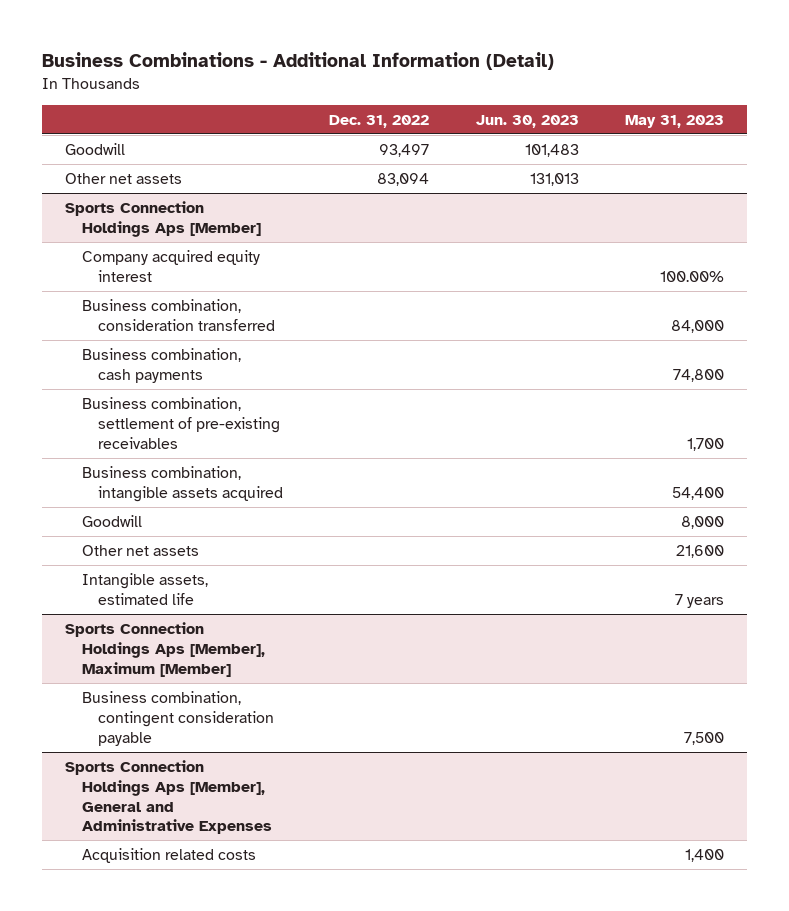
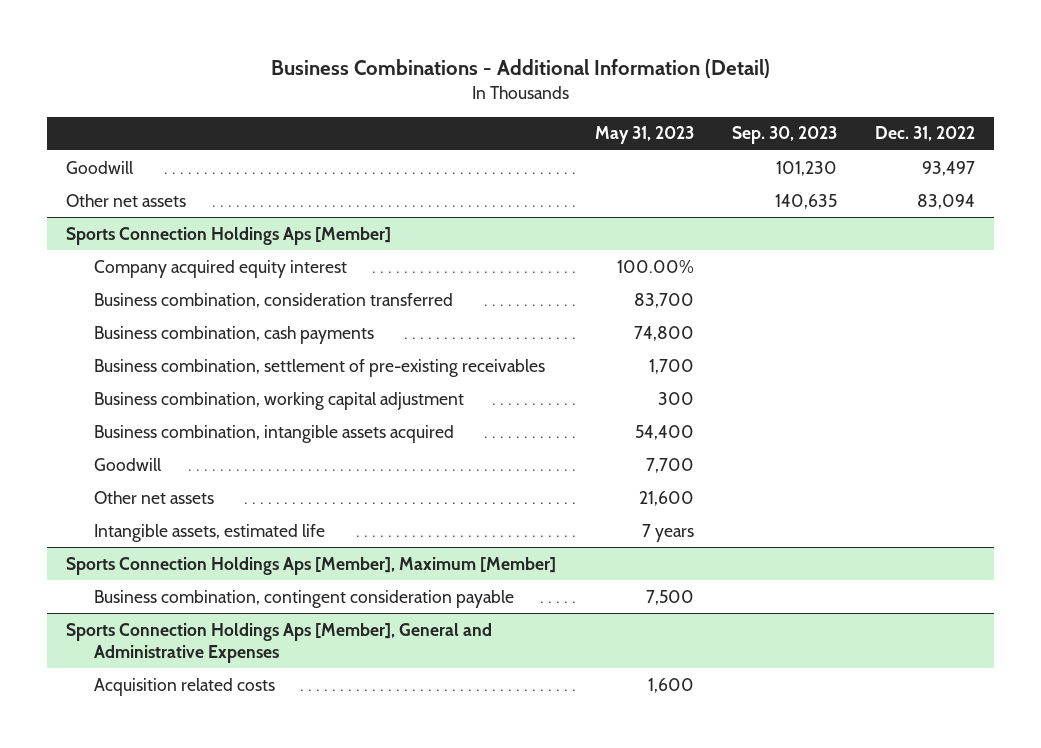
[475,114,579,128] Jun. 30, 2023 -> none
none -> [731,126,837,145] Sep. 30, 2023
[670,319,724,333] 84,000 -> [633,292,694,308] 83,700
none -> [94,391,465,410] Business combination, working capital adjustment
[680,515,724,529] 8,000 -> [645,457,694,473] 7,700
[684,848,724,862] 1,400 -> [647,677,694,693] 1,600

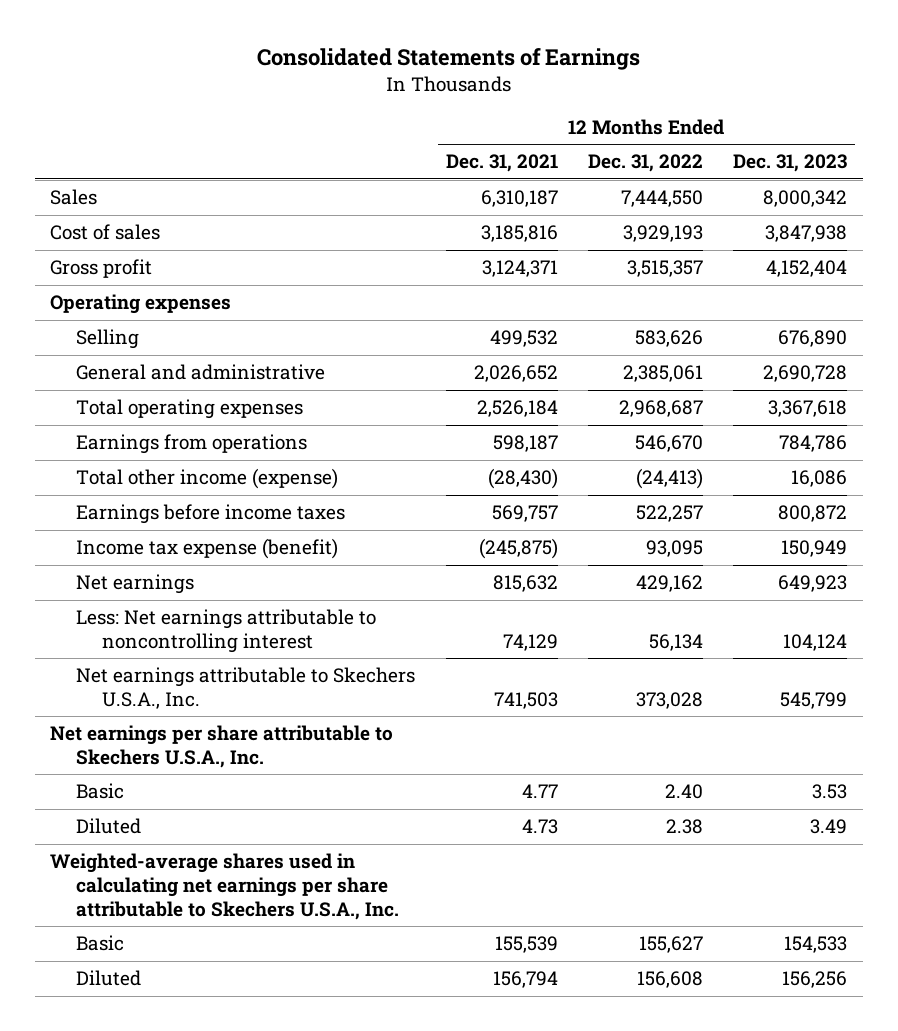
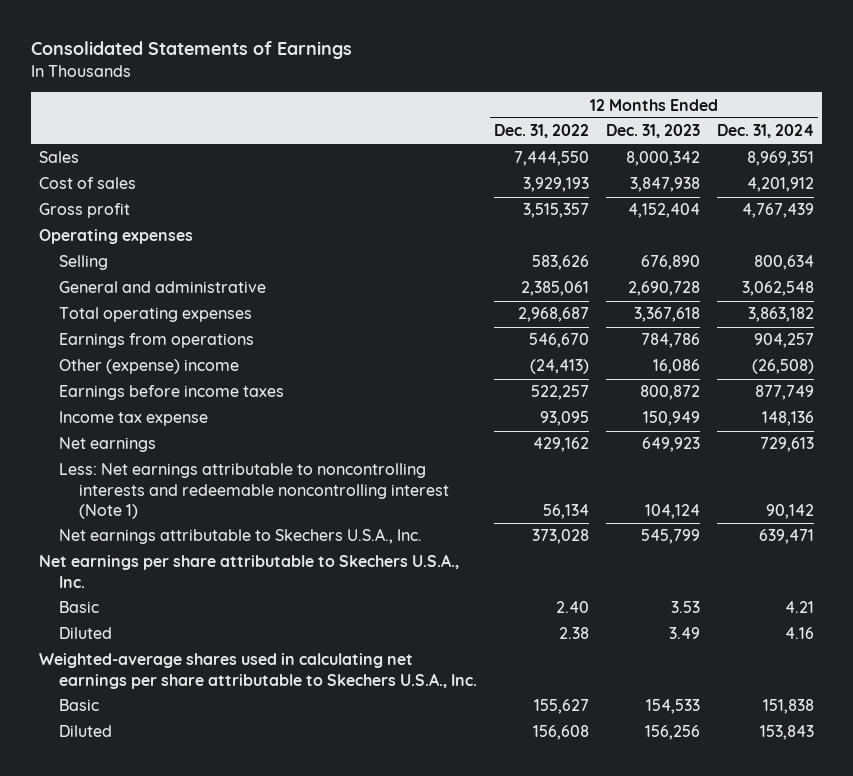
[445,154,558,173] Dec. 31, 2021 -> none
none -> [716,124,814,139] Dec. 31, 2024
[76,468,339,490] Total other income (expense) -> [59,359,240,375] Other (expense) income
[76,538,339,560] Income tax expense (benefit) -> [59,411,209,427] Income tax expense
[76,609,377,653] Less: Net earnings attributable to noncontrolling interest -> [59,463,450,519] Less: Net earnings attributable to noncontrolling interests and redeemable noncontrolling interest (Note 1)

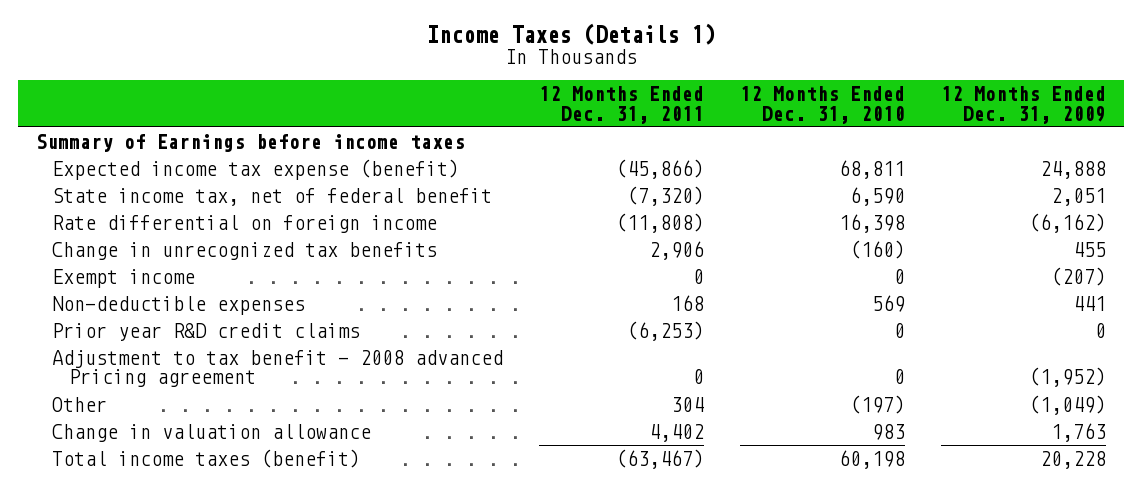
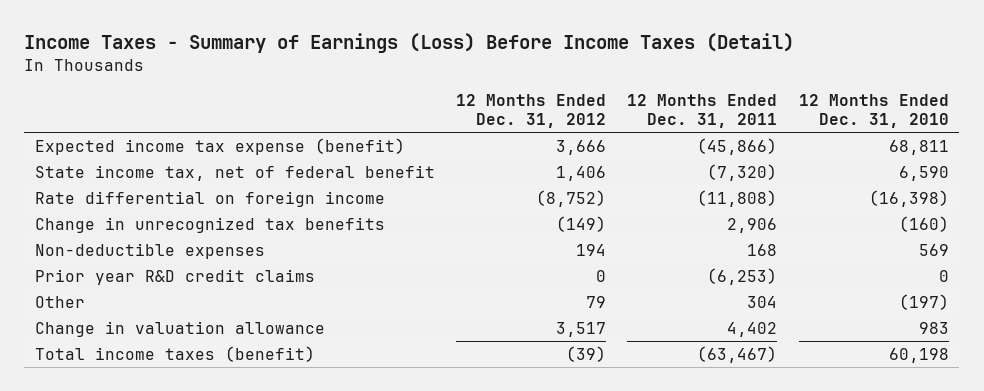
[426,22,715,45] Income Taxes (Details 1) -> [24,33,795,54] Income Taxes - Summary of Earnings (Loss) Before Income Taxes (Detail)
[940,86,1106,124] 12 Months Ended Dec. 31, 2009 -> none
none -> [456,93,607,129] 12 Months Ended Dec. 31, 2012
[35,133,465,152] Summary of Earnings before income taxes -> none
[839,213,906,233] 16,398 -> [868,189,949,207] (16,398)
[52,268,196,288] Exempt income -> none
[52,349,504,388] Adjustment to tax benefit - 2008 advanced Pricing agreement -> none

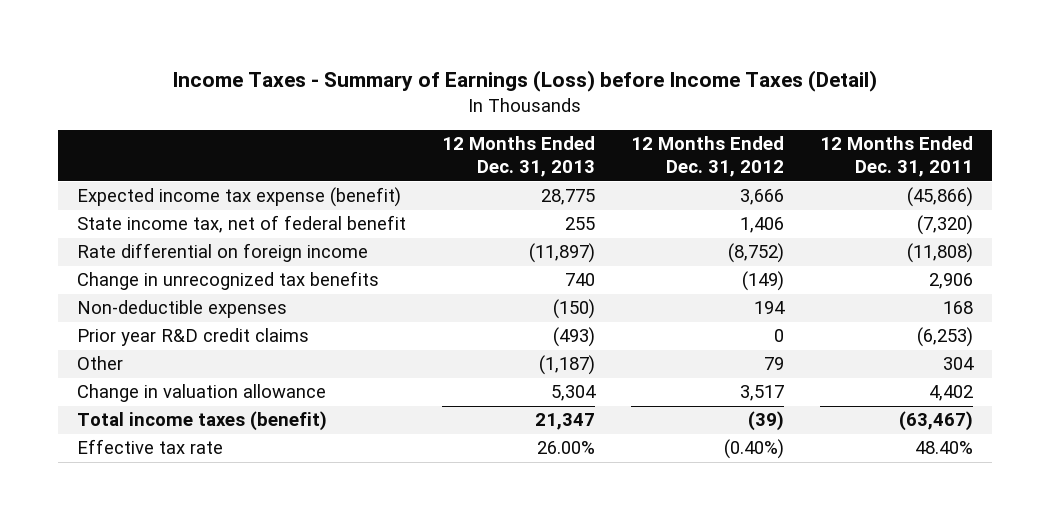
[24,33,795,54] Income Taxes - Summary of Earnings (Loss) Before Income Taxes (Detail) -> [171,69,877,92] Income Taxes - Summary of Earnings (Loss) before Income Taxes (Detail)
[798,93,949,129] 12 Months Ended Dec. 31, 2010 -> none
none -> [441,136,595,178] 12 Months Ended Dec. 31, 2013
none -> [76,439,223,455] Effective tax rate

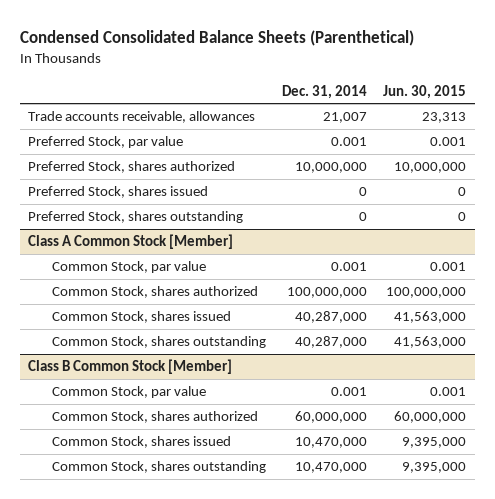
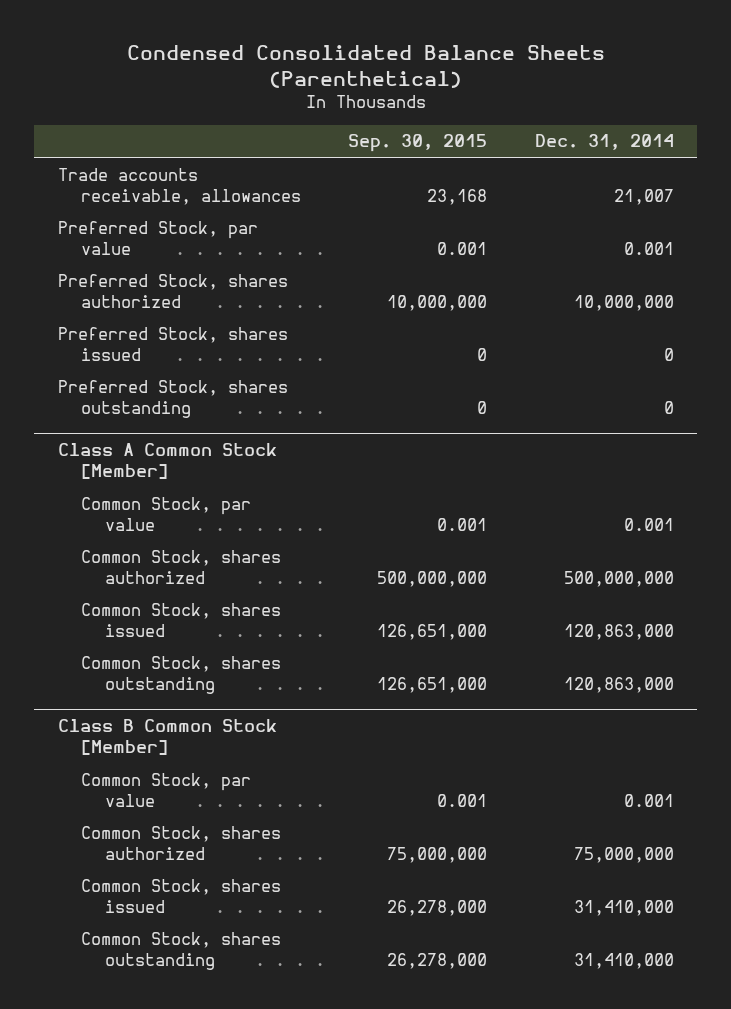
[383,84,467,99] Jun. 30, 2015 -> none
none -> [348,134,488,153] Sep. 30, 2015
[287,287,368,299] 100,000,000 -> [563,570,674,587] 500,000,000
[295,311,368,324] 40,287,000 -> [563,623,674,640] 120,863,000
[295,336,368,349] 40,287,000 -> [563,676,674,693] 120,863,000
[295,411,368,424] 60,000,000 -> [573,846,674,863] 75,000,000
[295,437,368,449] 10,470,000 -> [573,899,674,916] 31,410,000
[295,462,368,474] 10,470,000 -> [573,952,674,969] 31,410,000

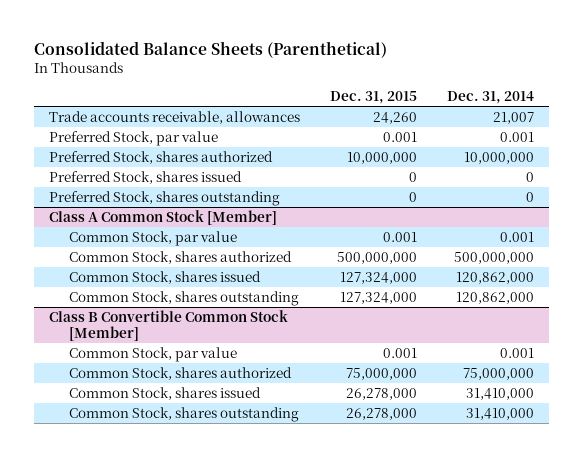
[126,44,605,88] Condensed Consolidated Balance Sheets (Parenthetical) -> [34,41,388,59] Consolidated Balance Sheets (Parenthetical)
[348,134,488,153] Sep. 30, 2015 -> none
none -> [330,91,418,105] Dec. 31, 2015
[563,623,674,640] 120,863,000 -> [456,271,535,284] 120,862,000
[563,676,674,693] 120,863,000 -> [456,291,535,304] 120,862,000
[57,719,277,756] Class B Common Stock [Member] -> [49,309,289,341] Class B Convertible Common Stock [Member]

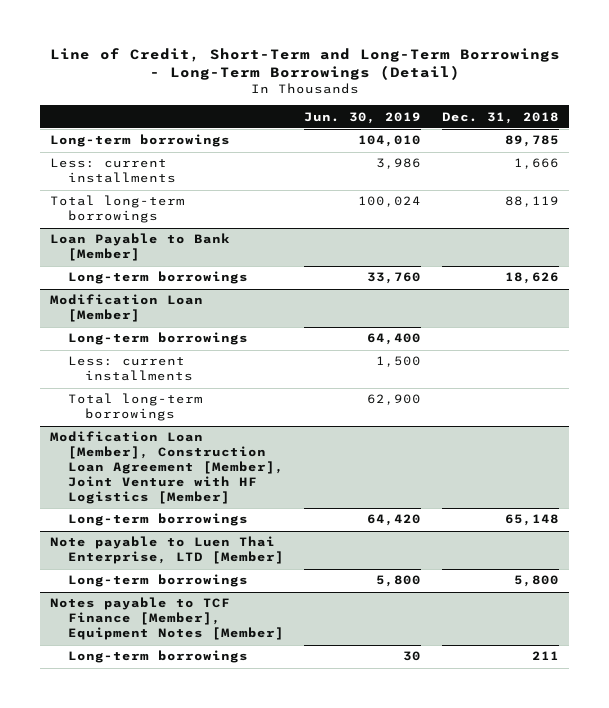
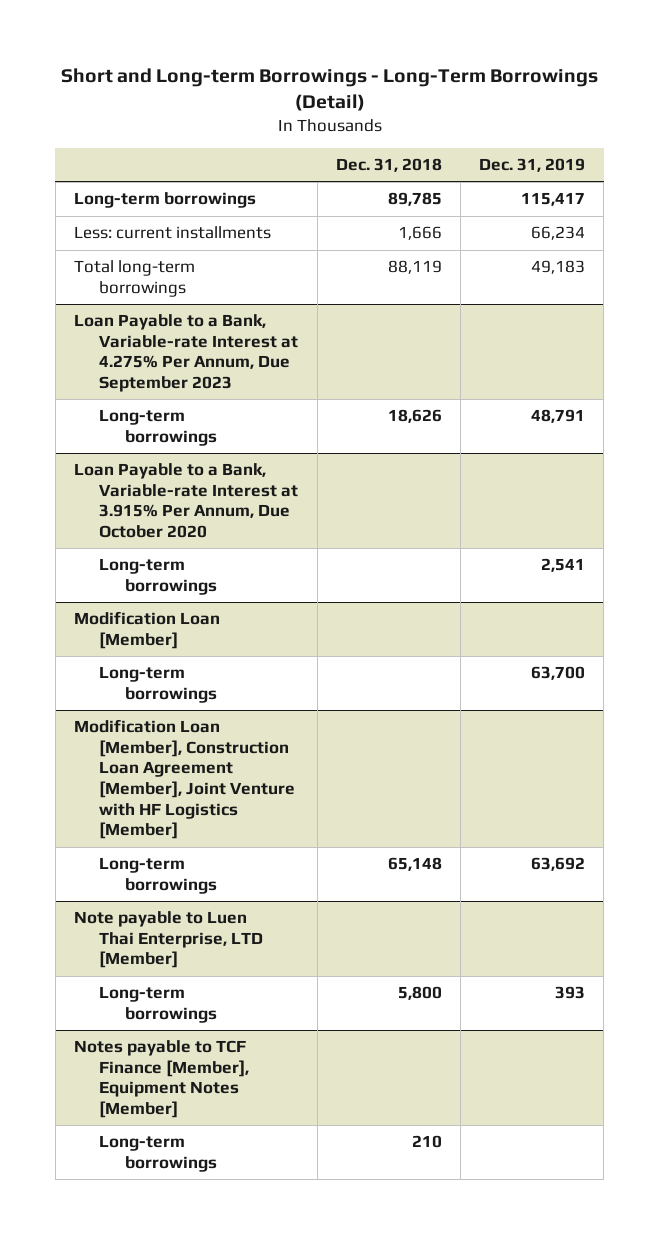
[49,47,560,81] Line of Credit, Short-Term and Long-Term Borrowings - Long-Term Borrowings (Detail) -> [60,67,598,111] Short and Long-term Borrowings - Long-Term Borrowings (Detail)
[304,111,422,124] Jun. 30, 2019 -> none
none -> [479,158,586,173] Dec. 31, 2019
[50,233,231,262] Loan Payable to Bank [Member] -> none
none -> [74,314,299,393] Loan Payable to a Bank, Variable-rate Interest at 4.275% Per Annum, Due September 2023
none -> [74,463,299,539] Loan Payable to a Bank, Variable-rate Interest at 3.915% Per Annum, Due October 2020
none -> [99,558,217,595] Long-term borrowings
[67,356,194,382] Less: current installments -> none
[67,393,203,422] Total long-term borrowings -> none
[532,651,560,661] 211 -> [411,1135,442,1149] 210

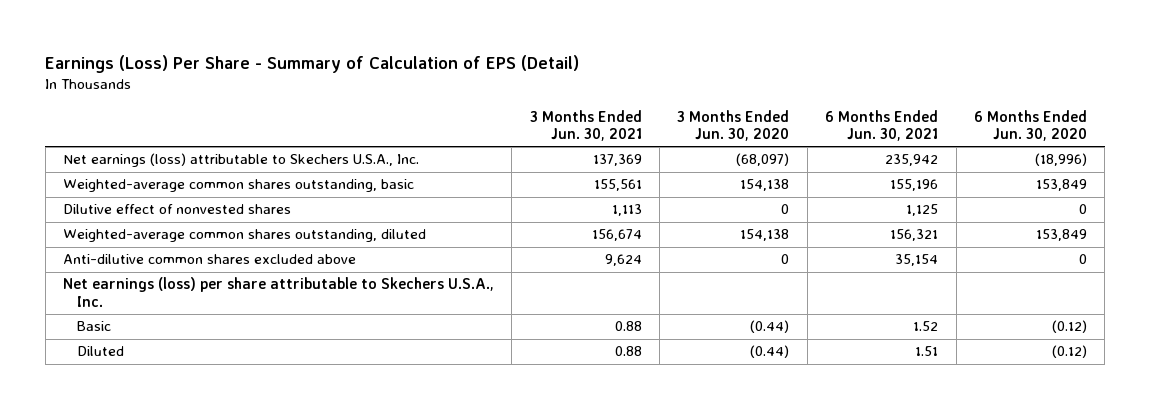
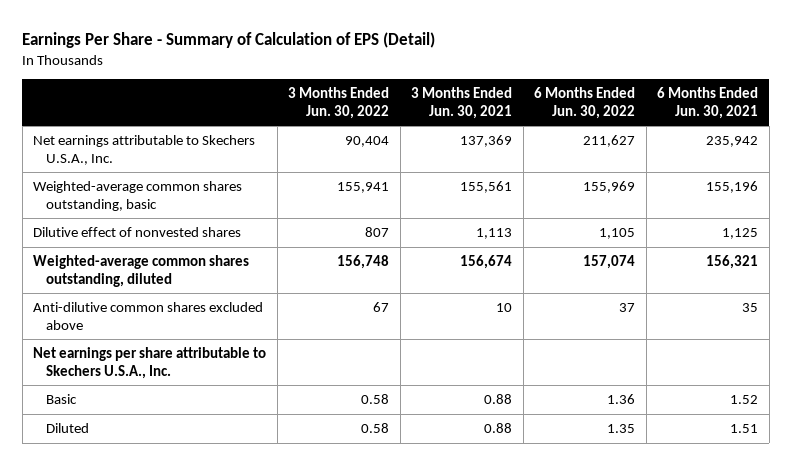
[45,54,580,73] Earnings (Loss) Per Share - Summary of Calculation of EPS (Detail) -> [22,31,436,48] Earnings Per Share - Summary of Calculation of EPS (Detail)
[677,109,790,142] 3 Months Ended Jun. 30, 2020 -> none
[974,109,1088,142] 6 Months Ended Jun. 30, 2020 -> none
none -> [288,87,390,119] 3 Months Ended Jun. 30, 2022
none -> [534,87,636,119] 6 Months Ended Jun. 30, 2022
[62,153,419,168] Net earnings (loss) attributable to Skechers U.S.A., Inc. -> [33,135,256,165] Net earnings attributable to Skechers U.S.A., Inc.
[604,254,642,267] 9,624 -> [496,303,513,313] 10
[895,254,939,267] 35,154 -> [742,303,759,313] 35
[62,277,494,308] Net earnings (loss) per share attributable to Skechers U.S.A., Inc. -> [33,347,267,379] Net earnings per share attributable to Skechers U.S.A., Inc.

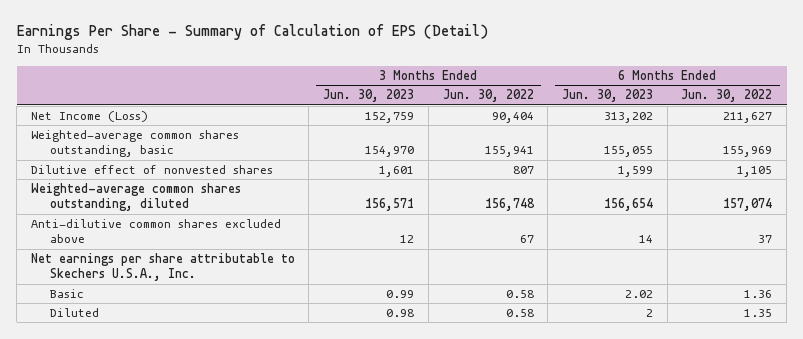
[411,87,513,119] 3 Months Ended Jun. 30, 2021 -> none
[657,87,759,119] 6 Months Ended Jun. 30, 2021 -> none
none -> [323,89,415,103] Jun. 30, 2023
none -> [561,89,653,103] Jun. 30, 2023
[33,135,256,165] Net earnings attributable to Skechers U.S.A., Inc. -> [30,111,148,123] Net Income (Loss)

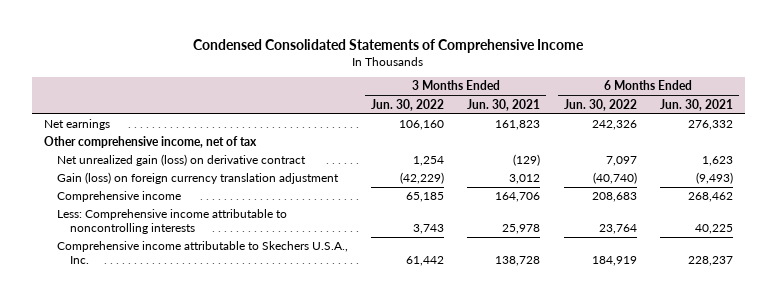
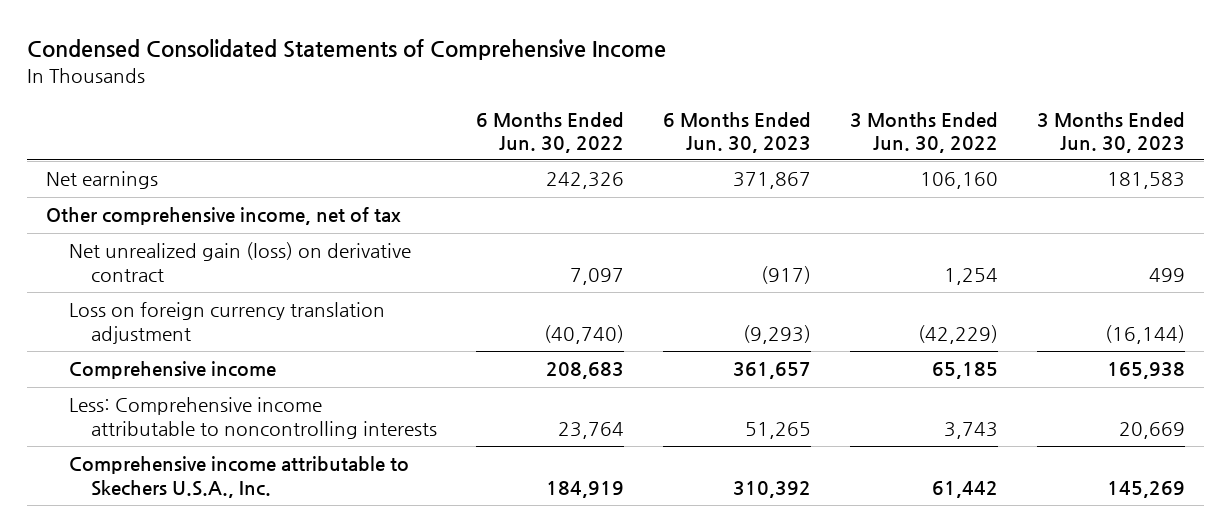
[467,98,541,111] Jun. 30, 2021 -> none
[660,98,734,111] Jun. 30, 2021 -> none
none -> [663,111,812,153] 6 Months Ended Jun. 30, 2023
none -> [1036,111,1185,153] 3 Months Ended Jun. 30, 2023
[56,172,339,185] Gain (loss) on foreign currency translation adjustment -> [68,302,385,344] Loss on foreign currency translation adjustment

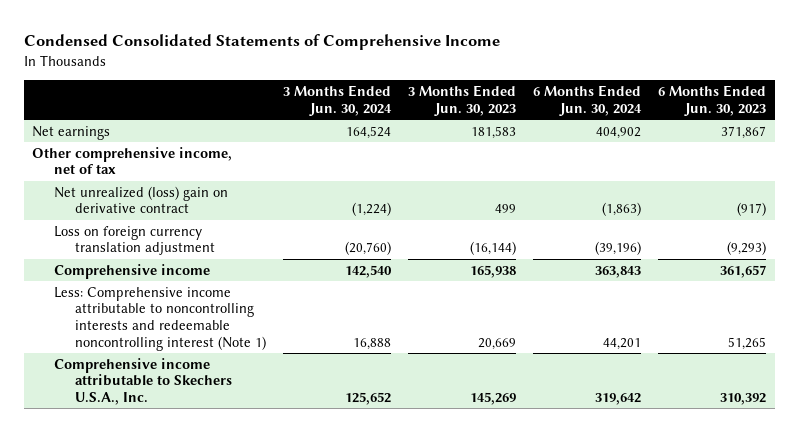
[476,111,625,153] 6 Months Ended Jun. 30, 2022 -> none
[849,111,998,153] 3 Months Ended Jun. 30, 2022 -> none
none -> [282,85,392,116] 3 Months Ended Jun. 30, 2024
none -> [533,85,643,116] 6 Months Ended Jun. 30, 2024
[68,242,411,282] Net unrealized gain (loss) on derivative contract -> [53,185,228,214] Net unrealized (loss) gain on derivative contract
[68,397,438,439] Less: Comprehensive income attributable to noncontrolling interests -> [53,286,266,351] Less: Comprehensive income attributable to noncontrolling interests and redeemable noncontrolling interest (Note 1)

